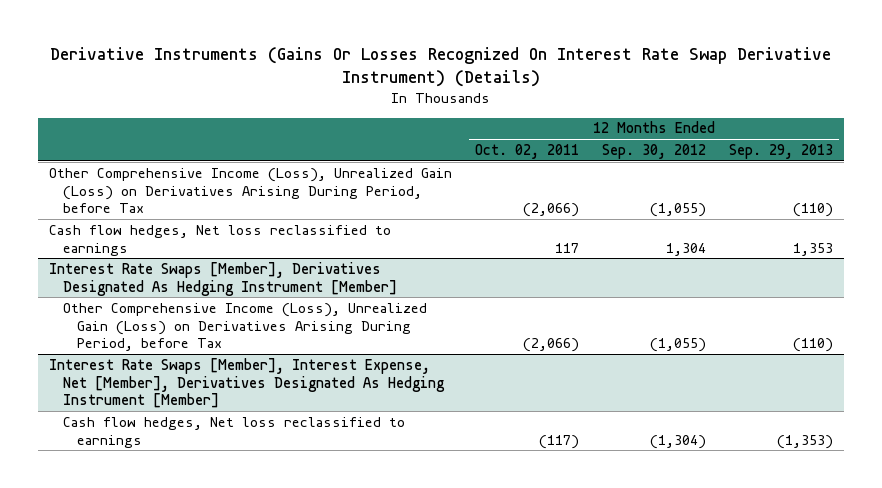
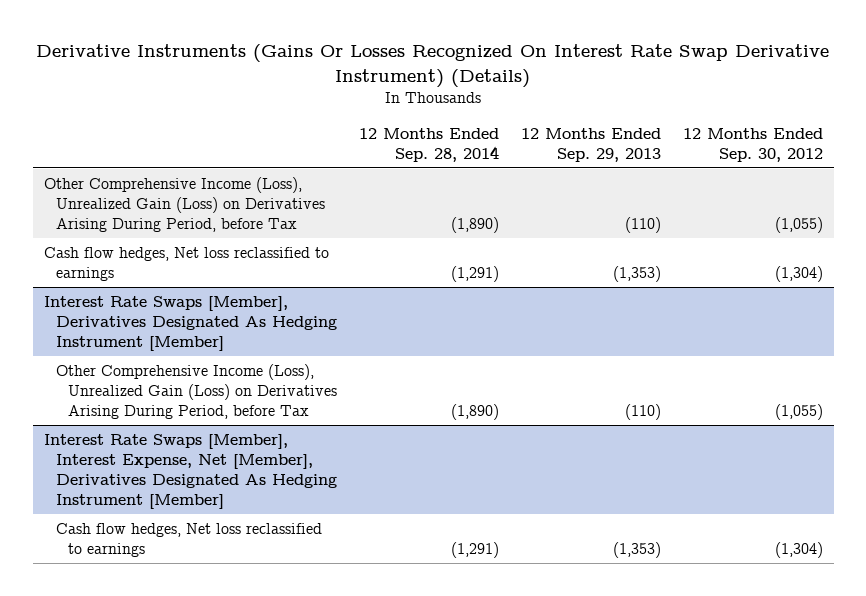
[475,144,580,160] Oct. 02, 2011 -> none
none -> [358,127,499,162] 12 Months Ended Sep. 28, 2014
[666,242,707,256] 1,304 -> [774,265,823,282] (1,304)
[792,242,833,256] 1,353 -> [612,265,661,282] (1,353)

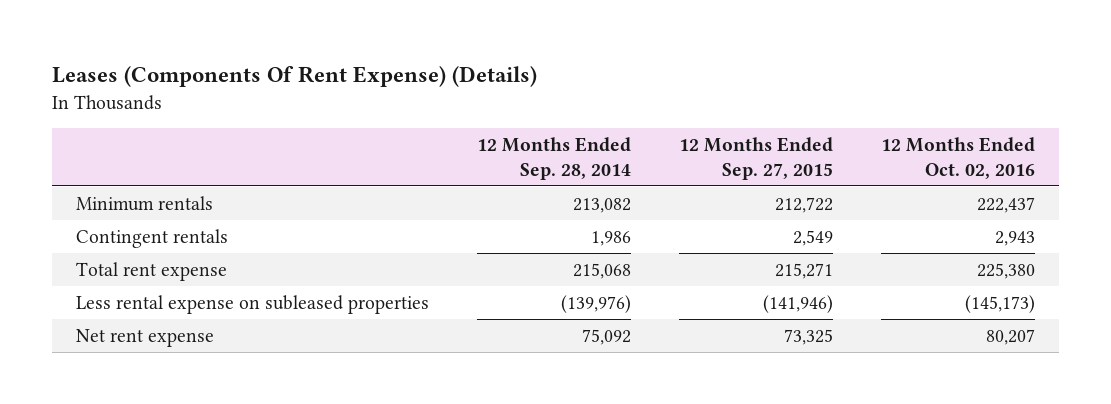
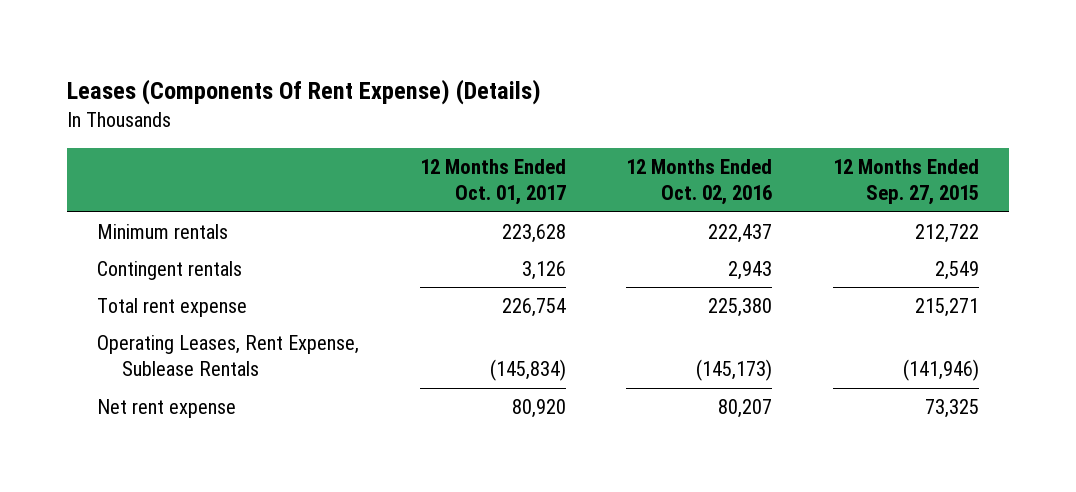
[477,137,632,180] 12 Months Ended Sep. 28, 2014 -> none
none -> [419,159,566,206] 12 Months Ended Oct. 01, 2017
[75,294,429,314] Less rental expense on subleased properties -> [97,335,360,377] Operating Leases, Rent Expense, Sublease Rentals

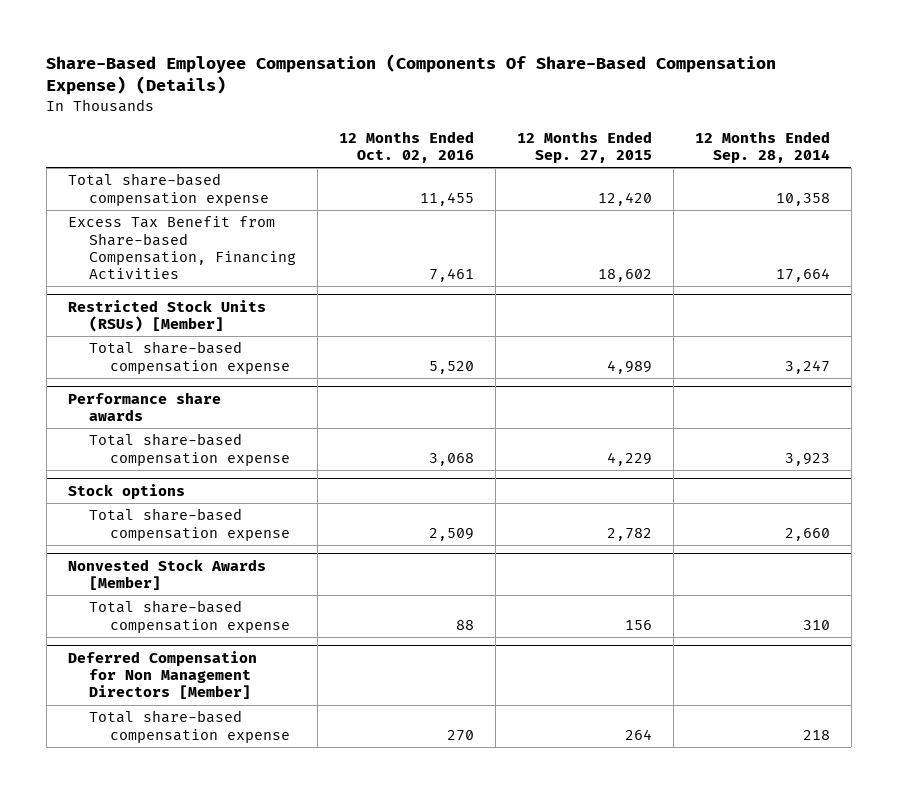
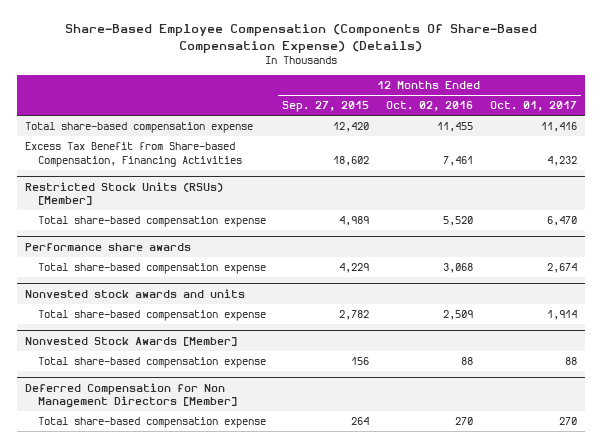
[694,130,830,163] 12 Months Ended Sep. 28, 2014 -> none
none -> [489,101,577,112] Oct. 01, 2017
[67,484,185,500] Stock options -> [25,288,246,298] Nonvested stock awards and units

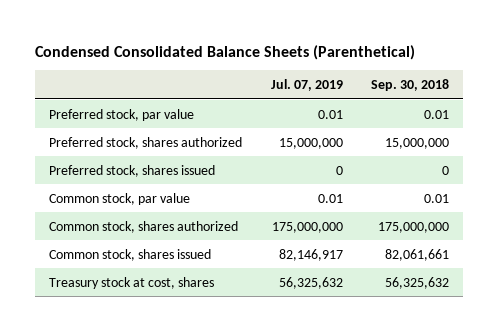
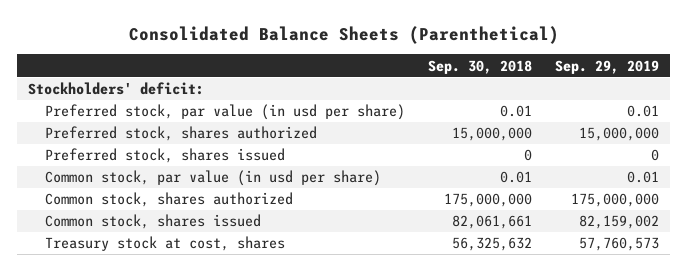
[35,44,416,60] Condensed Consolidated Balance Sheets (Parenthetical) -> [128,25,559,44] Consolidated Balance Sheets (Parenthetical)
[270,78,343,91] Jul. 07, 2019 -> none
none -> [554,59,659,74] Sep. 29, 2019
none -> [28,82,205,96] Stockholders' deficit:
[49,108,195,121] Preferred stock, par value -> [45,104,406,121] Preferred stock, par value (in usd per share)
[49,192,191,205] Common stock, par value -> [45,170,382,187] Common stock, par value (in usd per share)

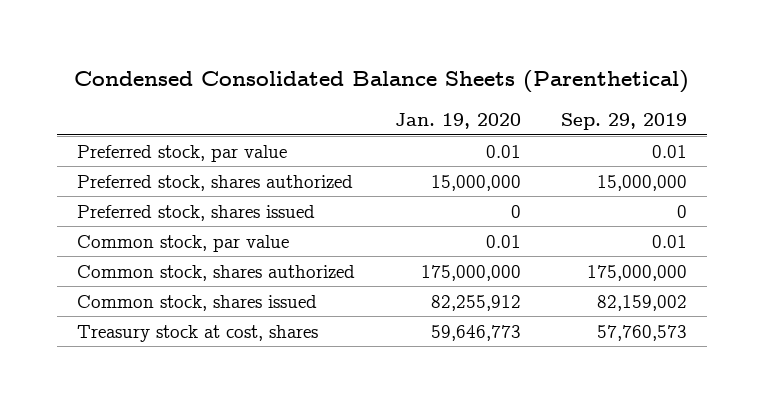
[128,25,559,44] Consolidated Balance Sheets (Parenthetical) -> [73,69,689,93] Condensed Consolidated Balance Sheets (Parenthetical)
[427,59,532,74] Sep. 30, 2018 -> none
none -> [394,113,521,130] Jan. 19, 2020
[28,82,205,96] Stockholders' deficit: -> none
[45,104,406,121] Preferred stock, par value (in usd per share) -> [76,144,287,162] Preferred stock, par value
[45,170,382,187] Common stock, par value (in usd per share) -> [76,234,289,252] Common stock, par value

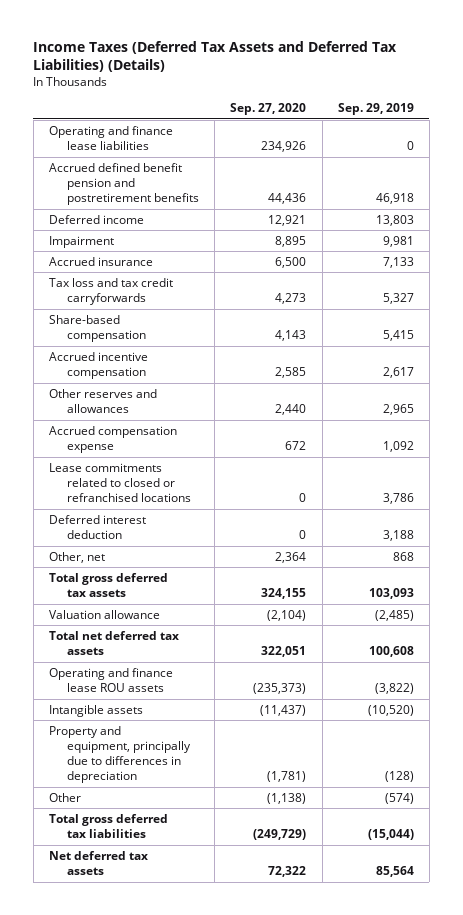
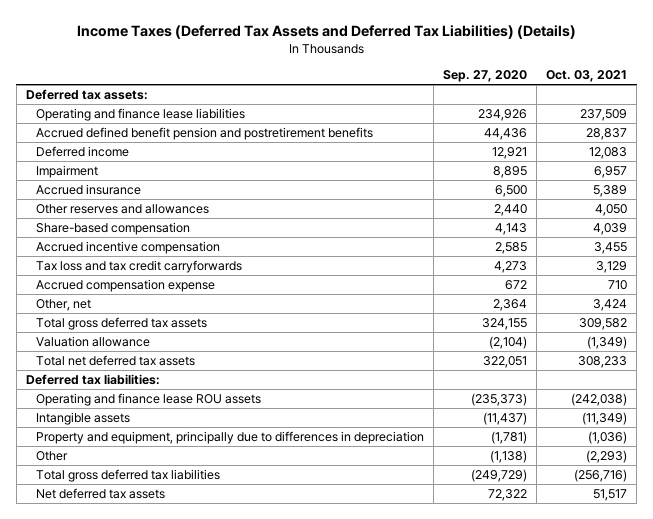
[337,103,414,116] Sep. 29, 2019 -> none
none -> [546,70,628,83] Oct. 03, 2021
none -> [25,88,148,100] Deferred tax assets:
[49,388,158,413] Other reserves and allowances -> [36,203,210,214] Other reserves and allowances
[49,277,174,305] Tax loss and tax credit carryforwards -> [36,259,243,273] Tax loss and tax credit carryforwards
[49,462,191,503] Lease commitments related to closed or refranchised locations -> none
[49,514,147,539] Deferred interest deduction -> none
none -> [25,373,160,385] Deferred tax liabilities:

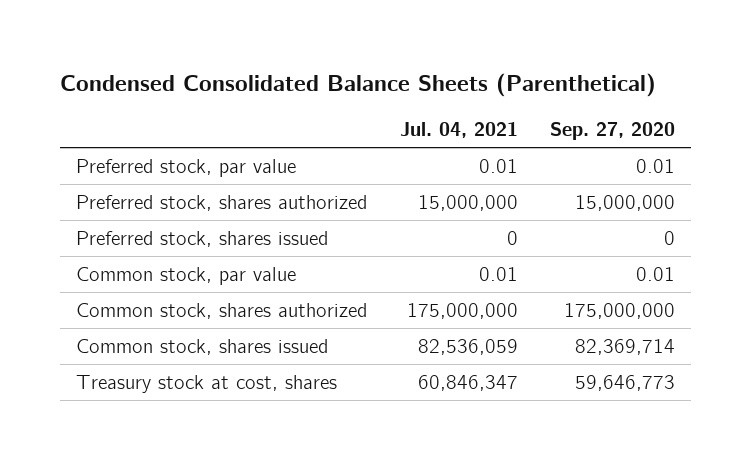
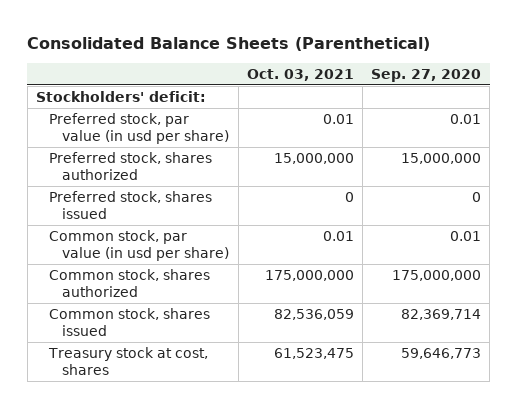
[59,73,656,98] Condensed Consolidated Balance Sheets (Parenthetical) -> [27,36,431,51] Consolidated Balance Sheets (Parenthetical)
[399,122,518,139] Jul. 04, 2021 -> none
none -> [246,69,354,82] Oct. 03, 2021
none -> [35,91,206,103] Stockholders' deficit:
[76,158,297,177] Preferred stock, par value -> [49,113,230,145] Preferred stock, par value (in usd per share)
[76,266,297,285] Common stock, par value -> [49,230,230,262] Common stock, par value (in usd per share)

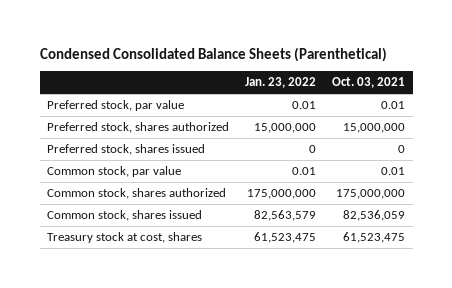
[27,36,431,51] Consolidated Balance Sheets (Parenthetical) -> [39,46,387,62] Condensed Consolidated Balance Sheets (Parenthetical)
[371,69,482,83] Sep. 27, 2020 -> none
none -> [245,77,317,89] Jan. 23, 2022
[35,91,206,103] Stockholders' deficit: -> none
[49,113,230,145] Preferred stock, par value (in usd per share) -> [47,100,185,112] Preferred stock, par value
[49,230,230,262] Common stock, par value (in usd per share) -> [47,166,182,178] Common stock, par value

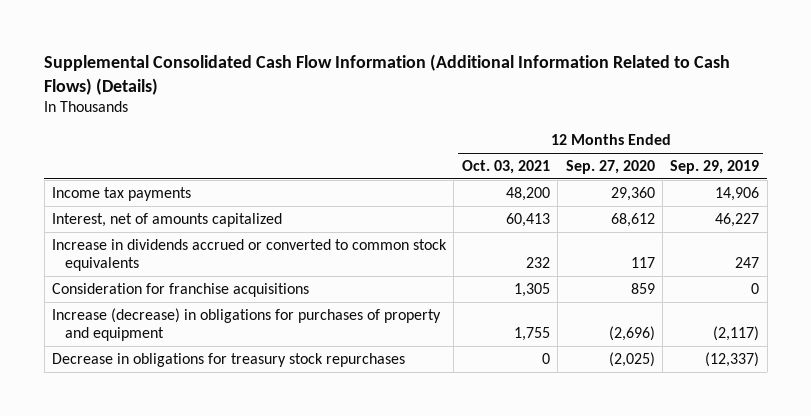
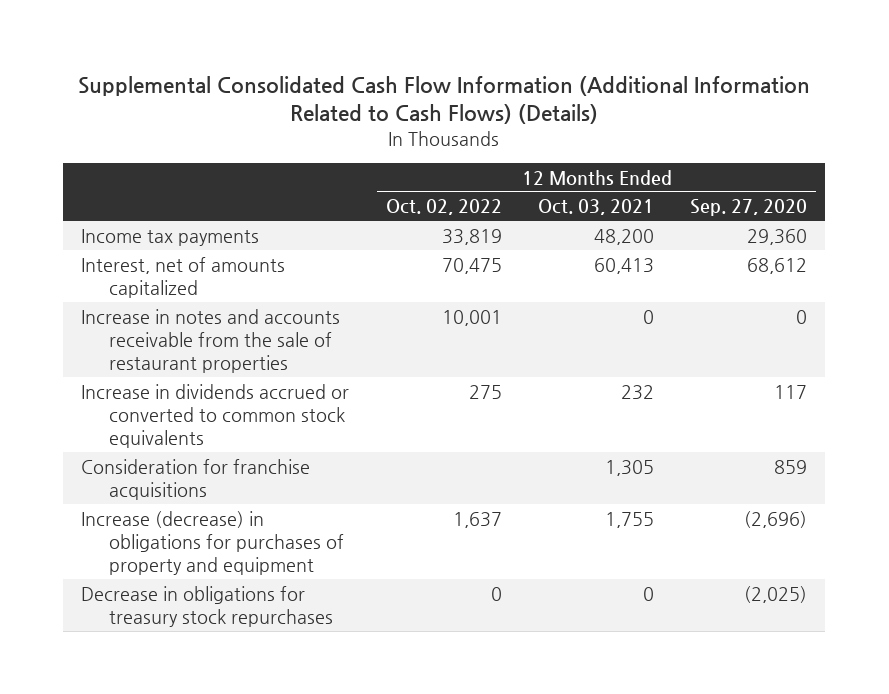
[670,159,760,174] Sep. 29, 2019 -> none
none -> [385,199,502,216] Oct. 02, 2022
none -> [81,308,341,374] Increase in notes and accounts receivable from the sale of restaurant properties

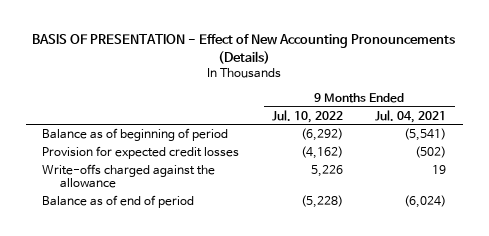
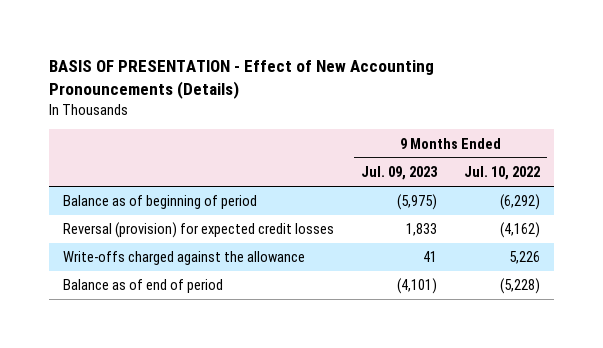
[375,109,447,123] Jul. 04, 2021 -> none
none -> [361,166,439,181] Jul. 09, 2023
[42,146,240,160] Provision for expected credit losses -> [63,222,335,239] Reversal (provision) for expected credit losses

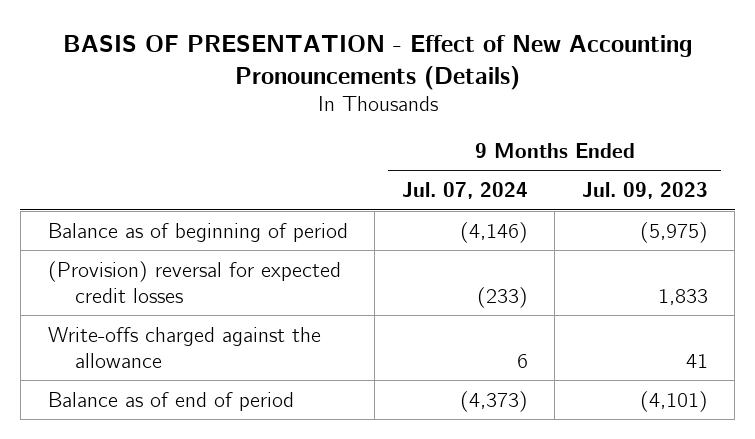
[464,166,541,181] Jul. 10, 2022 -> none
none -> [401,182,528,200] Jul. 07, 2024
[63,222,335,239] Reversal (provision) for expected credit losses -> [47,260,341,303] (Provision) reversal for expected credit losses

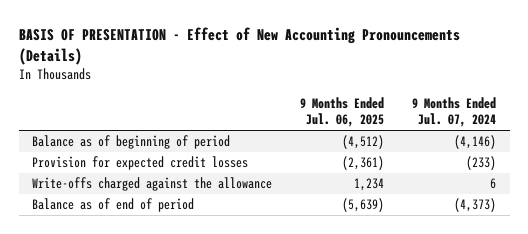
[581,182,708,200] Jul. 09, 2023 -> none
none -> [300,97,385,128] 9 Months Ended Jul. 06, 2025
[47,260,341,303] (Provision) reversal for expected credit losses -> [32,156,249,171] Provision for expected credit losses

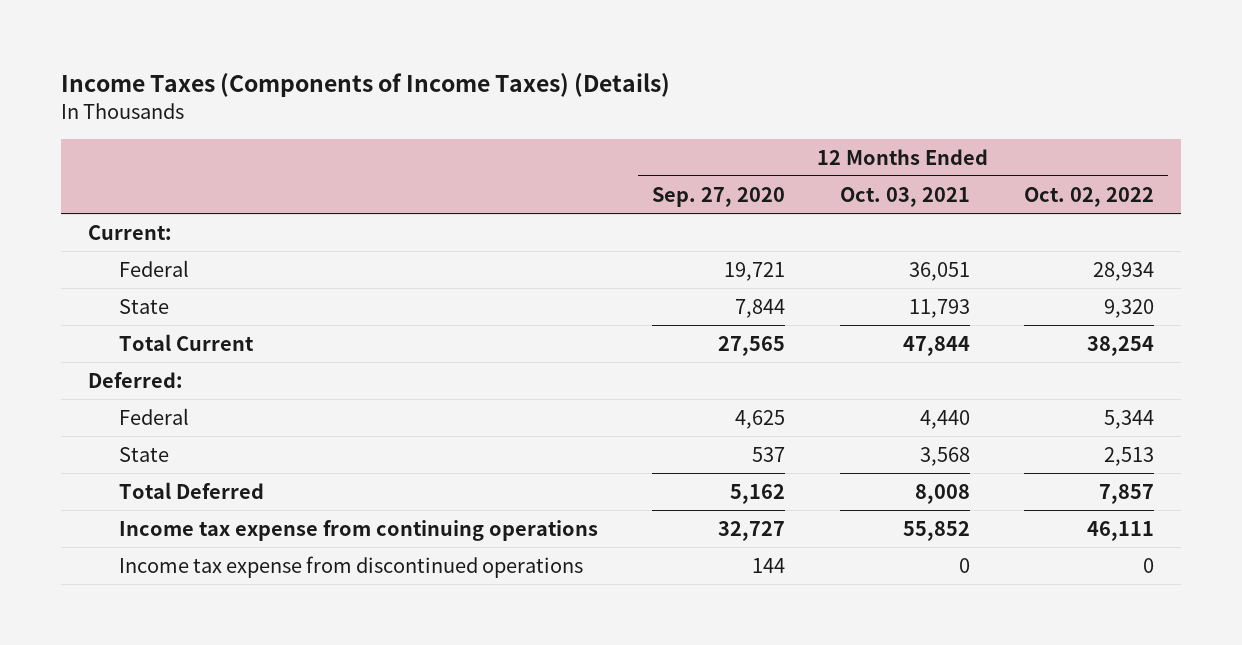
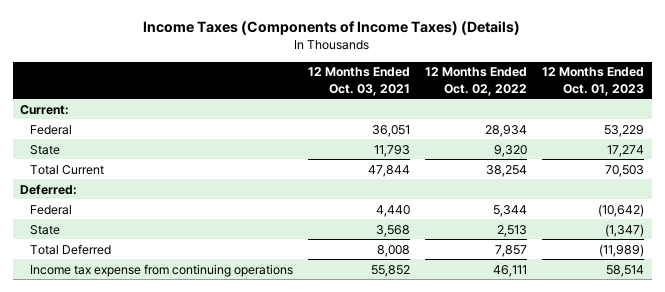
[652,186,786,207] Sep. 27, 2020 -> none
none -> [542,67,645,96] 12 Months Ended Oct. 01, 2023
[118,555,583,578] Income tax expense from discontinued operations -> none

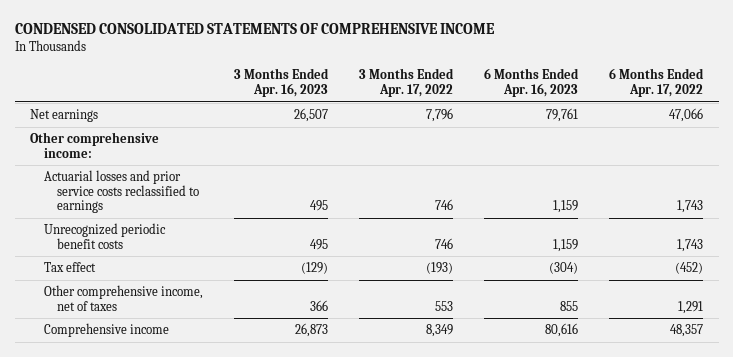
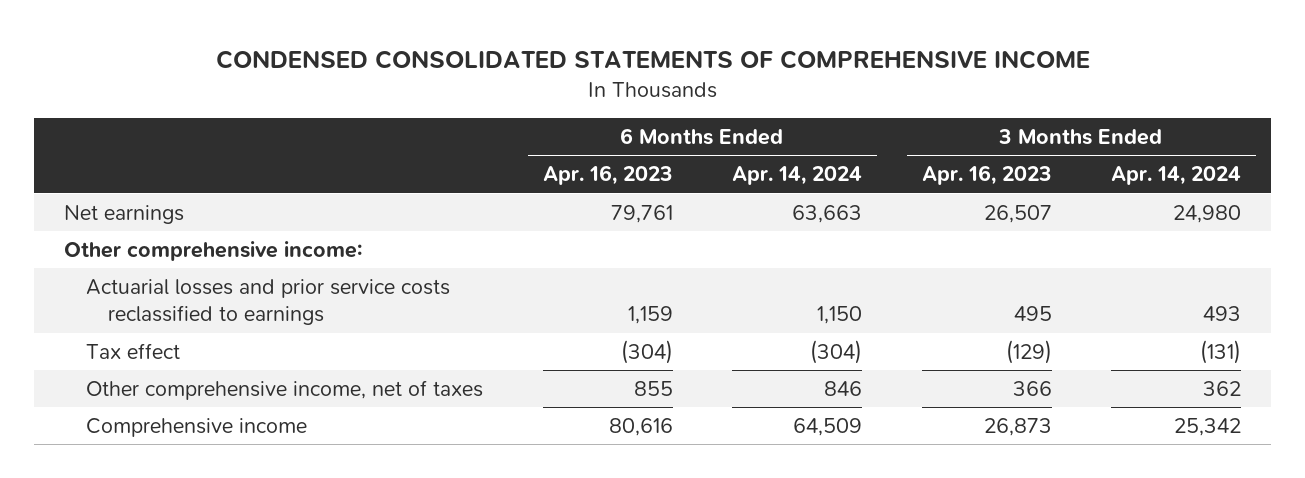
[358,68,454,97] 3 Months Ended Apr. 17, 2022 -> none
[609,68,705,97] 6 Months Ended Apr. 17, 2022 -> none
none -> [732,166,863,186] Apr. 14, 2024
none -> [1111,166,1242,186] Apr. 14, 2024
[43,223,166,249] Unrecognized periodic benefit costs -> none

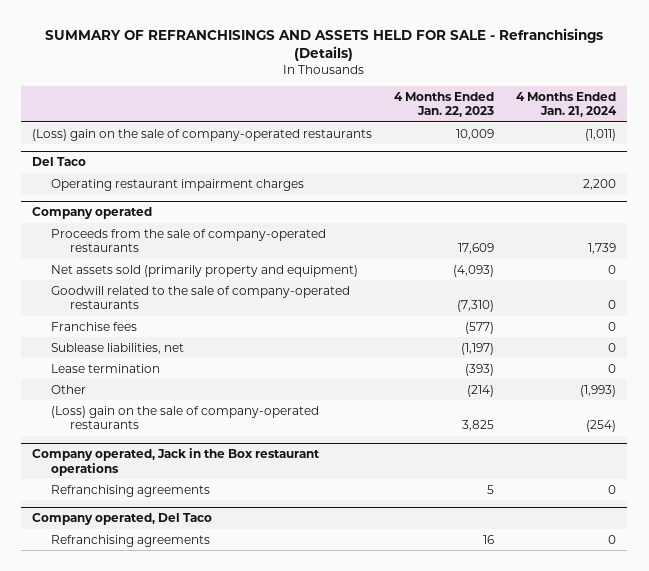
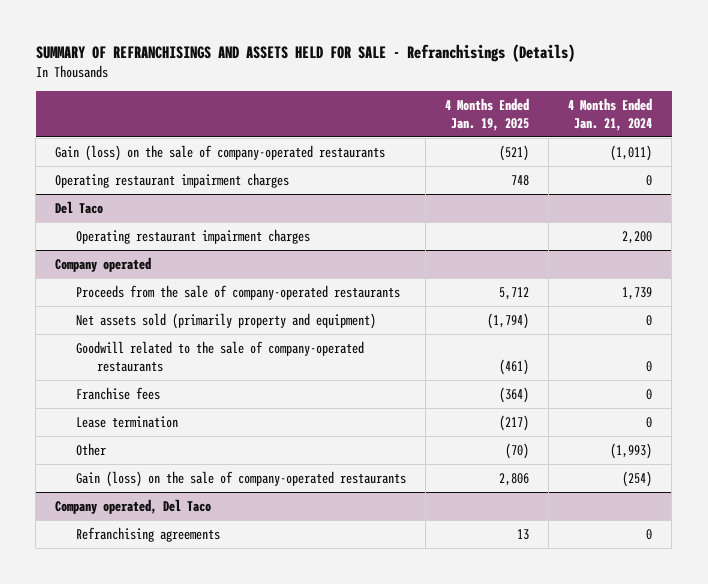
[394,91,495,118] 4 Months Ended Jan. 22, 2023 -> none
none -> [445,98,530,131] 4 Months Ended Jan. 19, 2025
[32,128,373,141] (Loss) gain on the sale of company-operated restaurants -> [55,144,386,161] Gain (loss) on the sale of company-operated restaurants
none -> [55,172,290,188] Operating restaurant impairment charges
[51,342,185,354] Sublease liabilities, net -> none
[32,448,321,476] Company operated, Jack in the Box restaurant operations -> none
[51,484,211,497] Refranchising agreements -> none
[51,405,320,430] (Loss) gain on the sale of company-operated restaurants -> [76,470,407,487] Gain (loss) on the sale of company-operated restaurants

